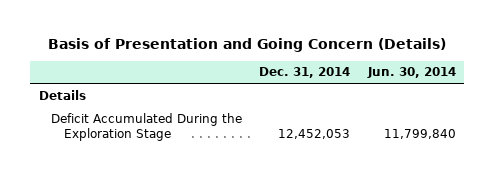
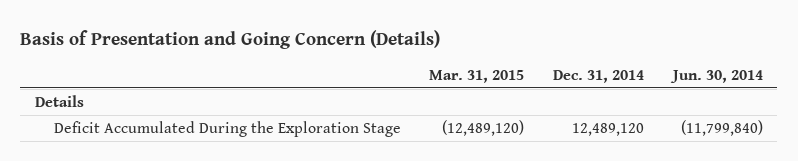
none -> [429,69,525,83] Mar. 31, 2015
[278,128,351,139] 12,452,053 -> [572,123,645,137] 12,489,120
[383,128,456,139] 11,799,840 -> [680,120,763,137] (11,799,840)

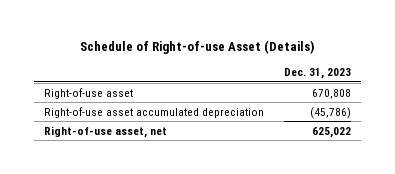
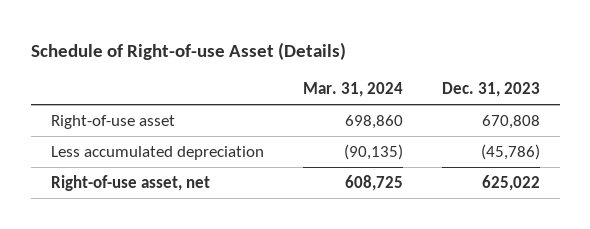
none -> [302,82,403,98] Mar. 31, 2024
[43,106,264,118] Right-of-use asset accumulated depreciation -> [50,145,264,160] Less accumulated depreciation

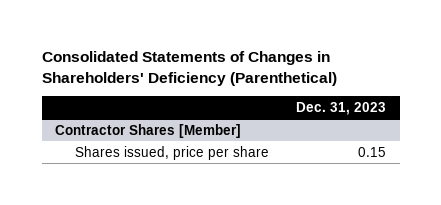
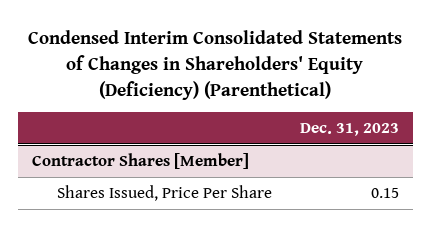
[41,51,337,86] Consolidated Statements of Changes in Shareholders' Deficiency (Parenthetical) -> [28,29,403,100] Condensed Interim Consolidated Statements of Changes in Shareholders' Equity (Deficiency) (Parenthetical)
[74,145,269,160] Shares issued, price per share -> [56,184,272,201] Shares Issued, Price Per Share

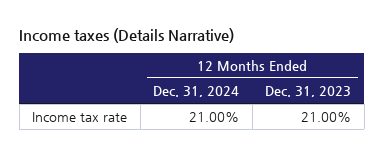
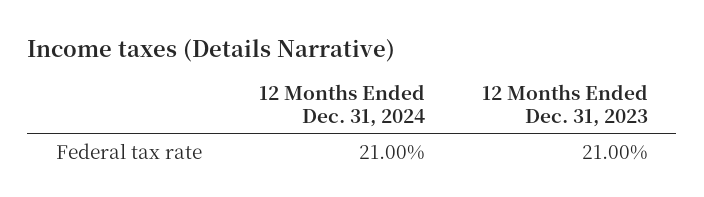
[32,112,128,123] Income tax rate -> [55,143,202,160] Federal tax rate

